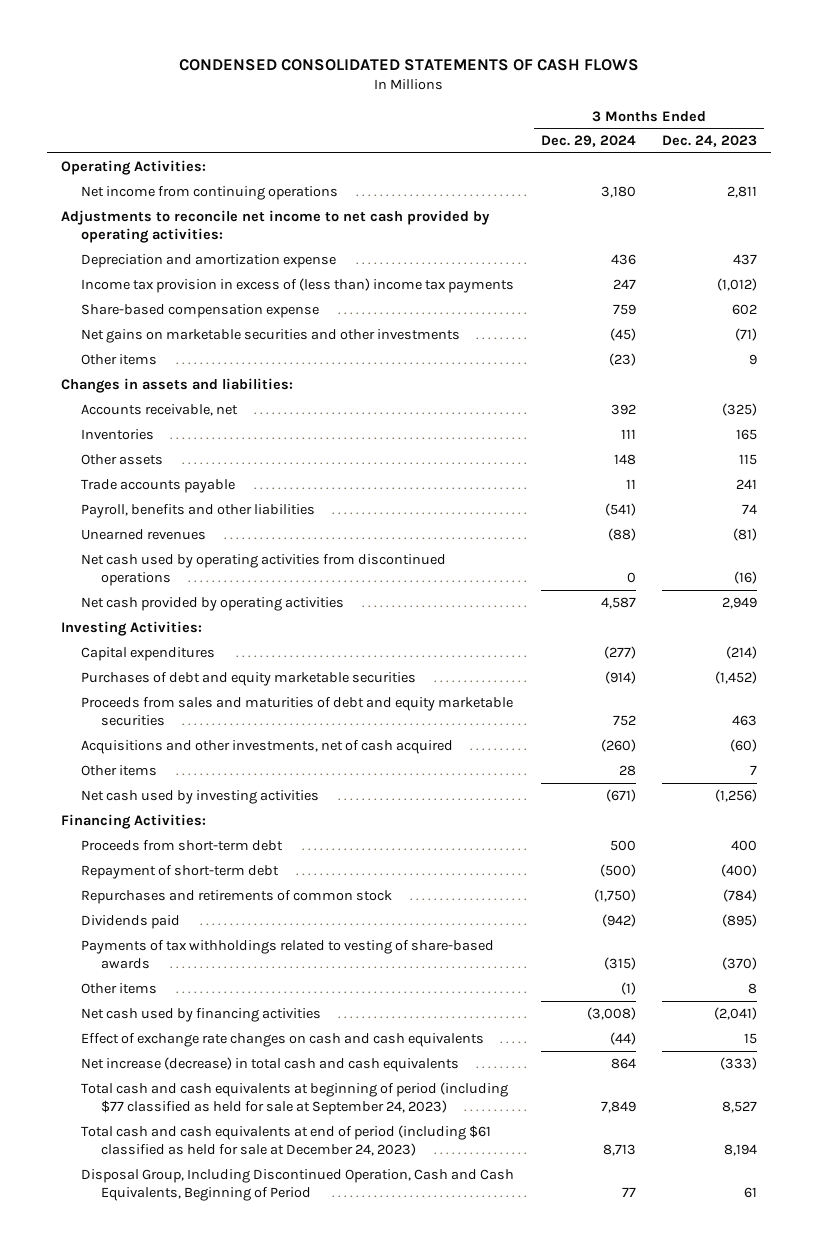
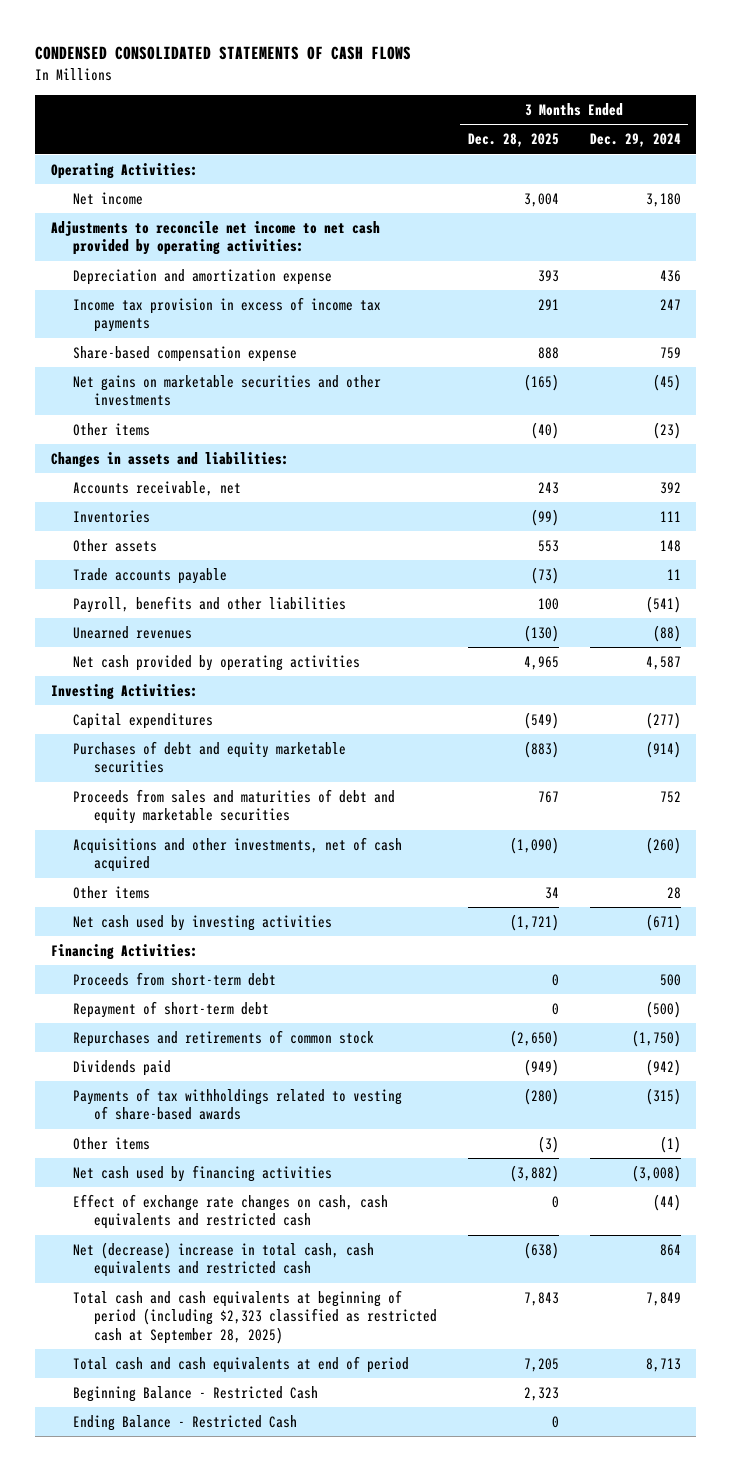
[662,135,758,148] Dec. 24, 2023 -> none
none -> [468,133,560,148] Dec. 28, 2025
[80,185,338,200] Net income from continuing operations -> [72,192,143,206] Net income
[80,277,514,293] Income tax provision in excess of (less than) income tax payments -> [72,297,381,333] Income tax provision in excess of income tax payments
[80,553,446,586] Net cash used by operating activities from discontinued operations -> none
[80,1168,514,1201] Disposal Group, Including Discontinued Operation, Cash and Cash Equivalents, Beginning of Period -> none
[80,1032,484,1047] Effect of exchange rate changes on cash and cash equivalents -> [72,1194,388,1230] Effect of exchange rate changes on cash, cash equivalents and restricted cash
[80,1056,459,1072] Net increase (decrease) in total cash and cash equivalents -> [72,1242,374,1278] Net (decrease) increase in total cash, cash equivalents and restricted cash
[80,1081,508,1115] Total cash and cash equivalents at beginning of period (including $77 classified as held for sale at September 24, 2023) -> [72,1290,438,1344] Total cash and cash equivalents at beginning of period (including $2,323 classified as restricted cash at September 28, 2025)
[80,1124,491,1156] Total cash and cash equivalents at end of period (including $61 classified as held for sale at December 24, 2023) -> [72,1356,409,1374] Total cash and cash equivalents at end of period
none -> [72,1386,318,1403] Beginning Balance - Restricted Cash
none -> [72,1415,297,1432] Ending Balance - Restricted Cash

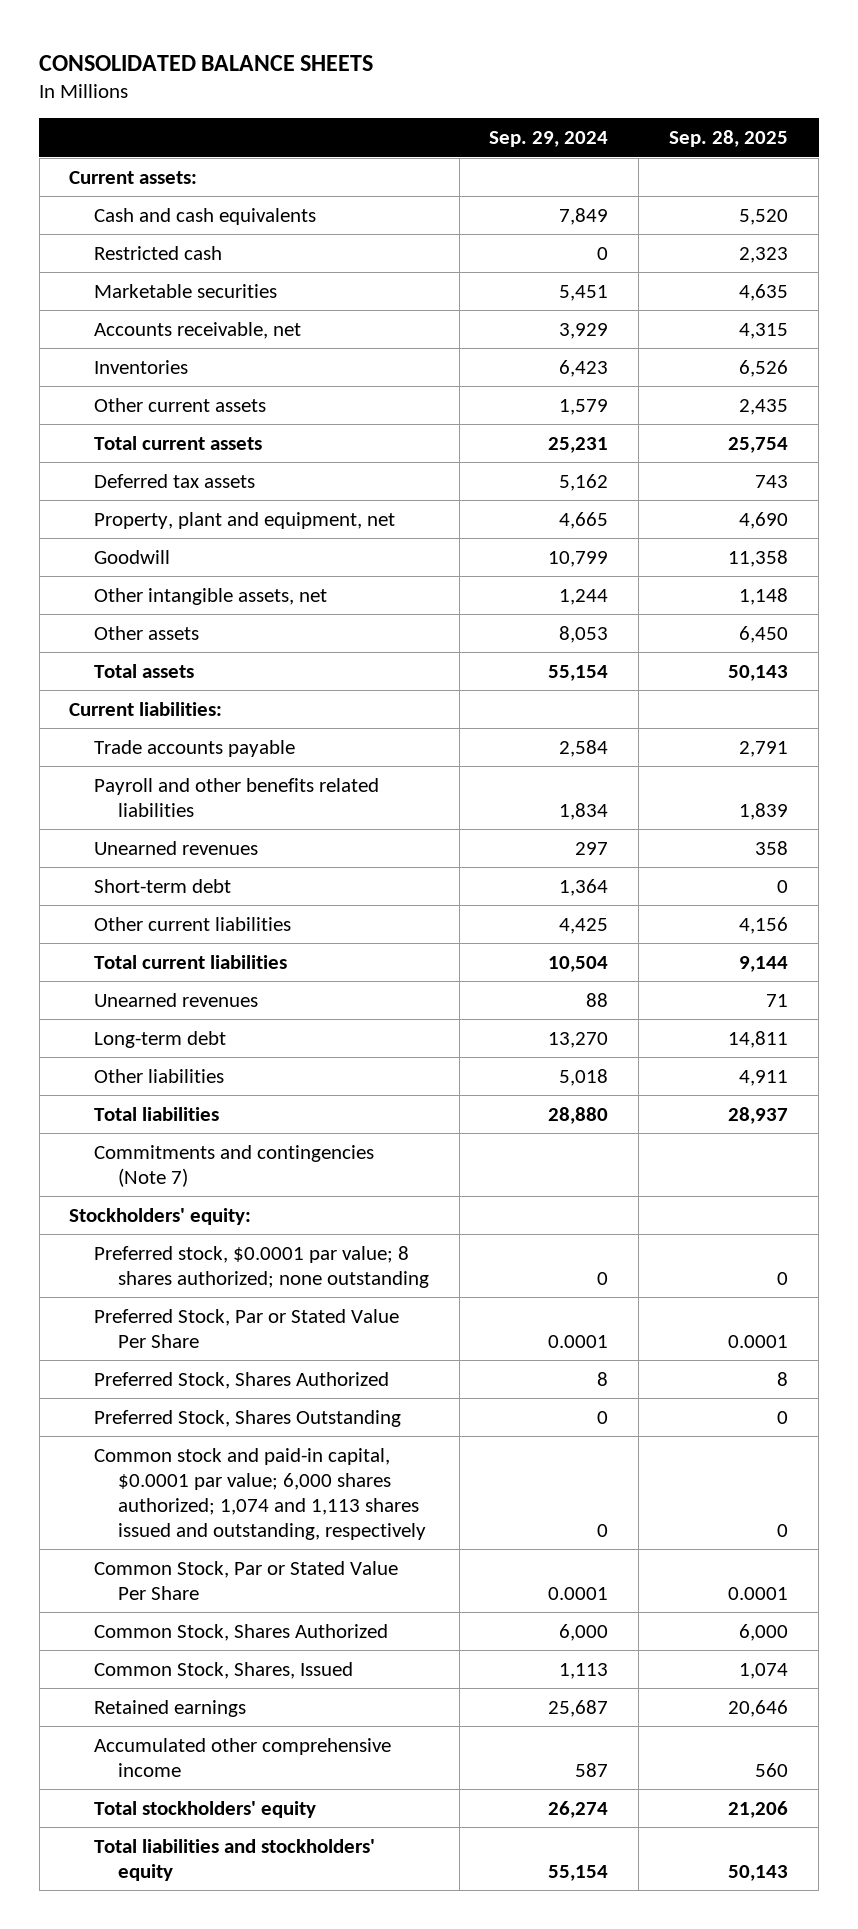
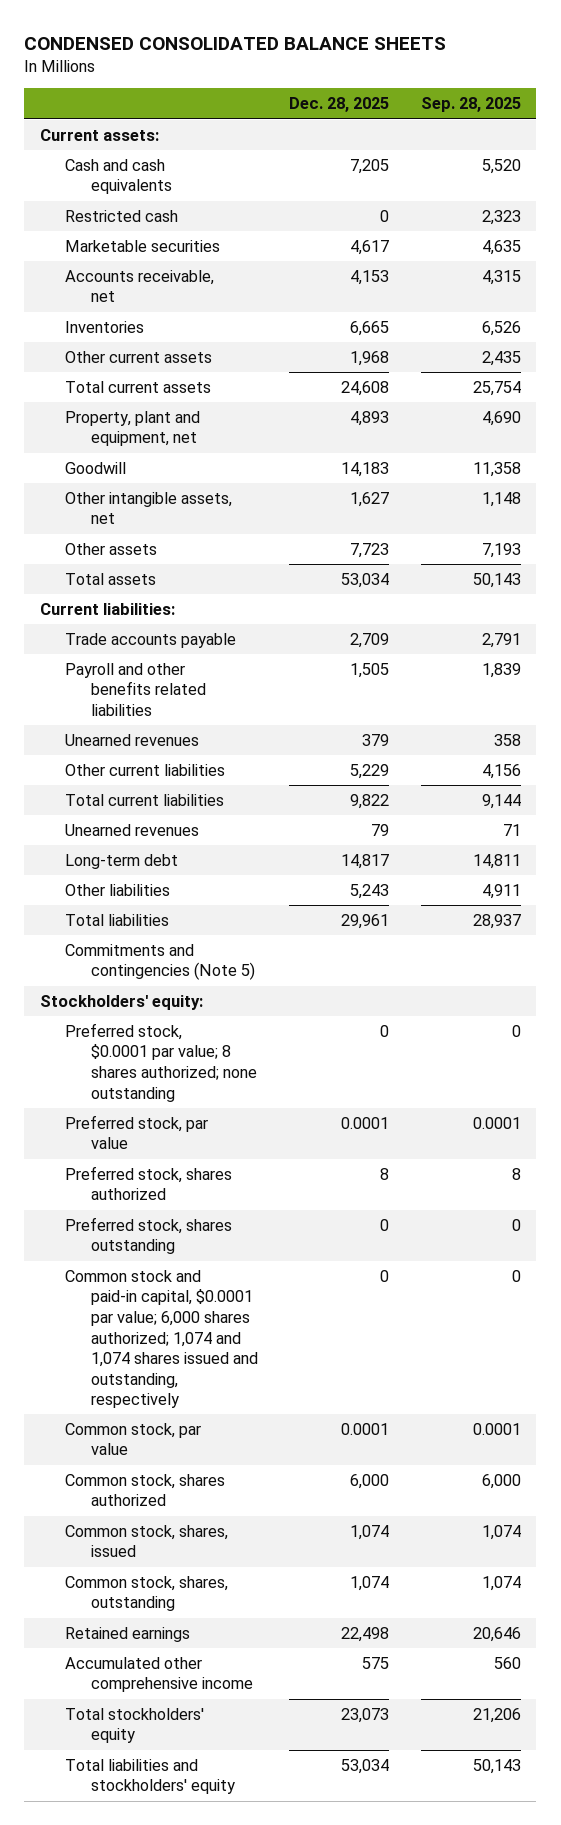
[39,54,374,71] CONSOLIDATED BALANCE SHEETS -> [24,36,447,50] CONDENSED CONSOLIDATED BALANCE SHEETS
[489,131,609,148] Sep. 29, 2024 -> none
none -> [289,97,390,113] Dec. 28, 2025
[93,473,255,488] Deferred tax assets -> none
[739,625,789,643] 6,450 -> [481,542,521,558] 7,193
[93,878,231,893] Short-term debt -> none
[93,1144,374,1187] Commitments and contingencies (Note 7) -> [65,943,255,981] Commitments and contingencies (Note 5)
[93,1308,399,1348] Preferred Stock, Par or Stated Value Per Share -> [65,1114,209,1150] Preferred stock, par value
[93,1371,389,1389] Preferred Stock, Shares Authorized -> [65,1165,233,1201] Preferred stock, shares authorized
[93,1409,401,1427] Preferred Stock, Shares Outstanding -> [65,1216,233,1255] Preferred stock, shares outstanding
[93,1447,426,1540] Common stock and paid-in capital, $0.0001 par value; 6,000 shares authorized; 1,074 and 1,113 shares issued and outstanding, respectively -> [65,1269,258,1409] Common stock and paid-in capital, $0.0001 par value; 6,000 shares authorized; 1,074 and 1,074 shares issued and outstanding, respectively
[93,1560,398,1600] Common Stock, Par or Stated Value Per Share -> [65,1422,202,1456] Common stock, par value
[93,1623,388,1641] Common Stock, Shares Authorized -> [65,1473,226,1507] Common stock, shares authorized
[93,1661,353,1679] Common Stock, Shares, Issued -> [65,1524,229,1558] Common stock, shares, issued
none -> [65,1575,229,1612] Common stock, shares, outstanding

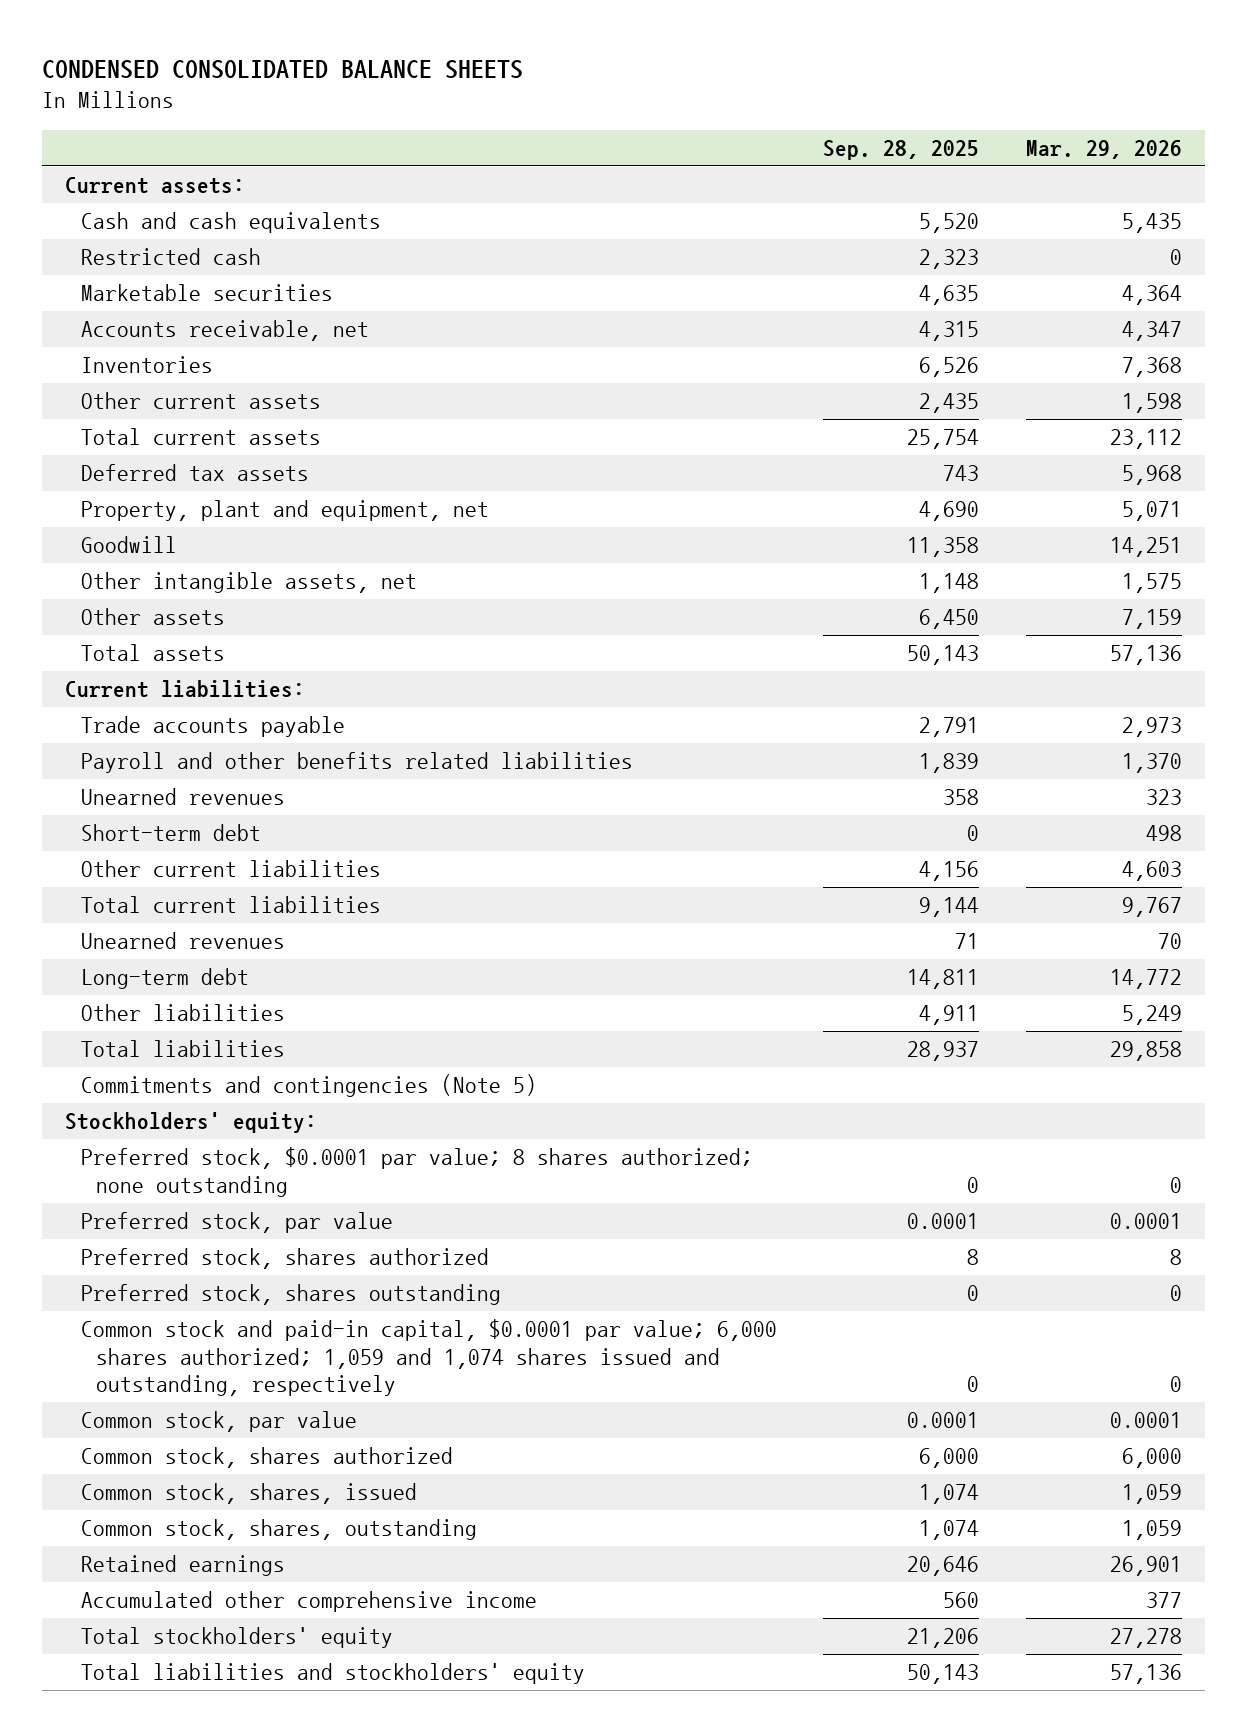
[289,97,390,113] Dec. 28, 2025 -> none
none -> [1025,139,1182,159] Mar. 29, 2026
none -> [80,464,309,482] Deferred tax assets
[481,542,521,558] 7,193 -> [919,609,980,630] 6,450
none -> [80,824,261,842] Short-term debt
[65,1269,258,1409] Common stock and paid-in capital, $0.0001 par value; 6,000 shares authorized; 1,074 and 1,074 shares issued and outstanding, respectively -> [80,1319,777,1397] Common stock and paid-in capital, $0.0001 par value; 6,000 shares authorized; 1,059 and 1,074 shares issued and outstanding, respectively

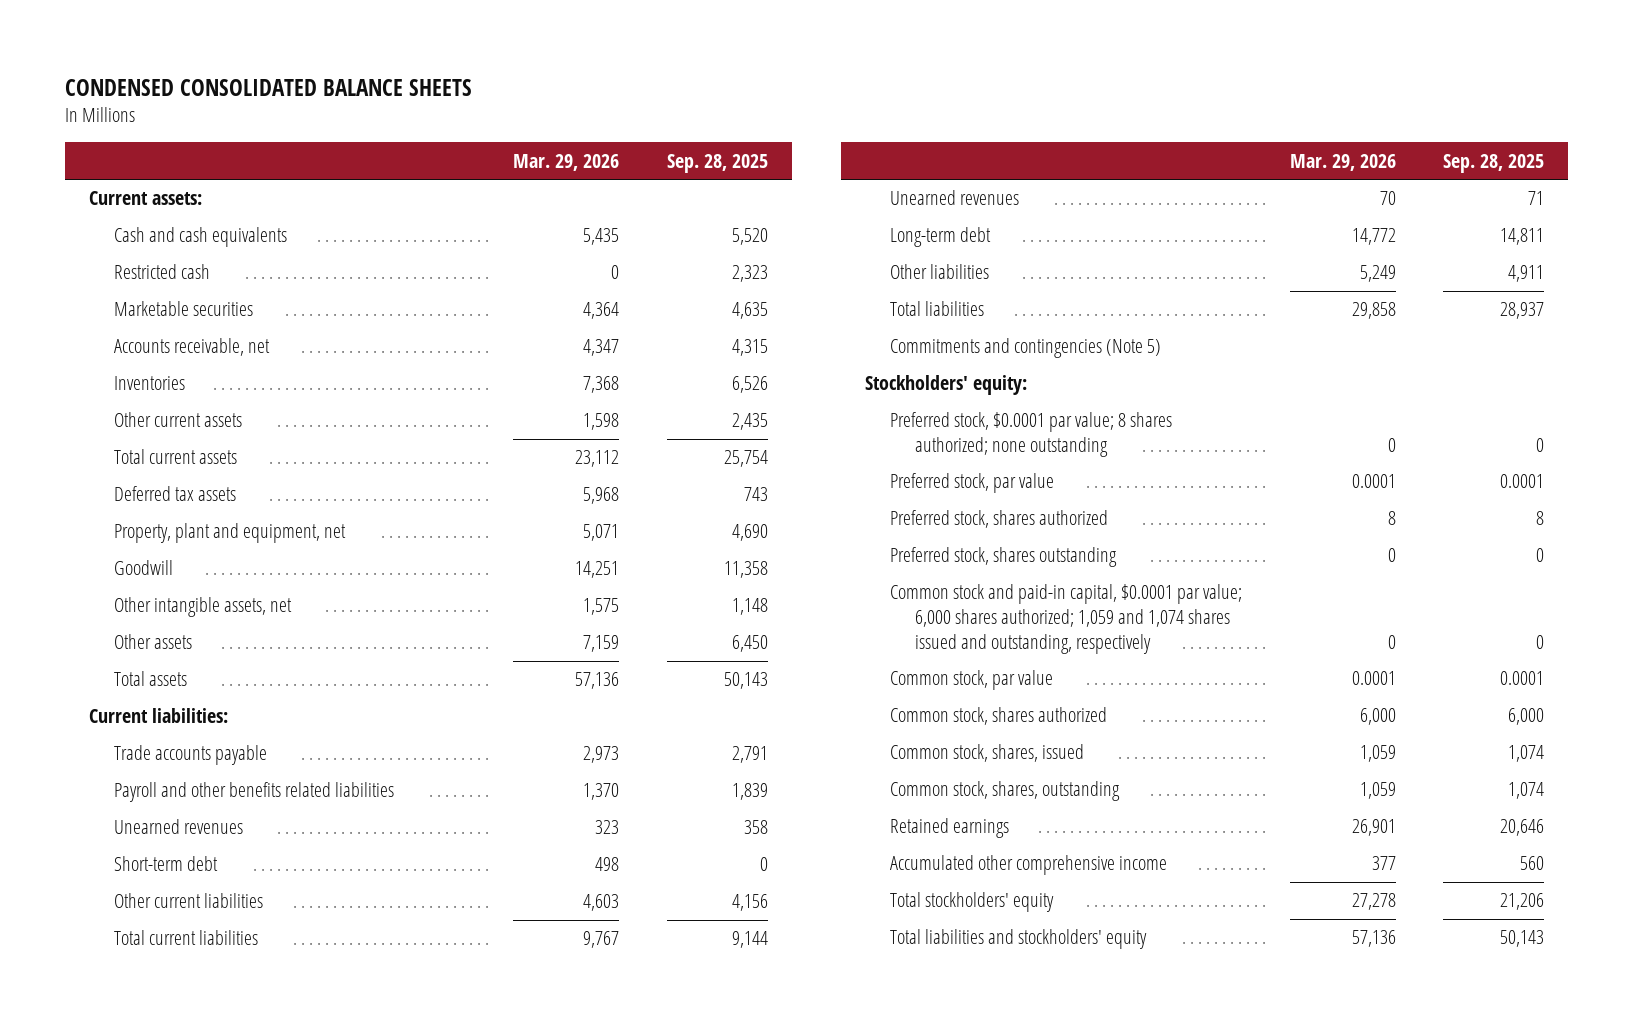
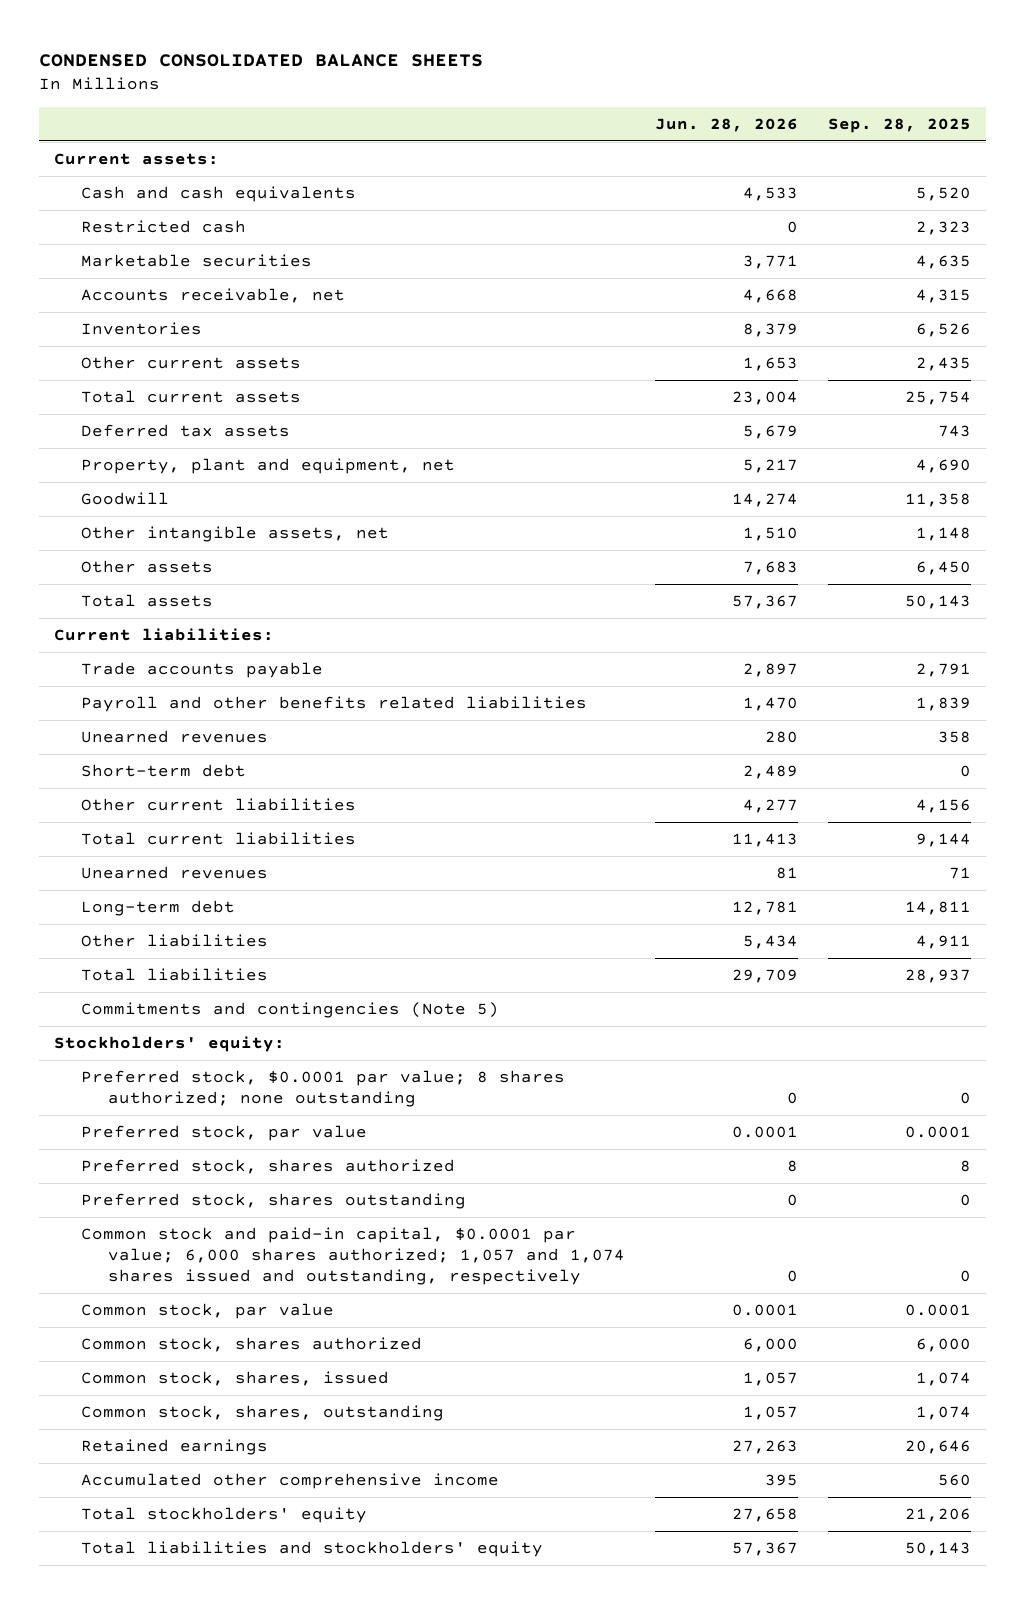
[513,153,620,171] Mar. 29, 2026 -> none
none -> [655,117,799,132] Jun. 28, 2026
[890,584,1243,654] Common stock and paid-in capital, $0.0001 par value; 6,000 shares authorized; 1,059 and 1,074 shares issued and outstanding, respectively -> [81,1227,626,1286] Common stock and paid-in capital, $0.0001 par value; 6,000 shares authorized; 1,057 and 1,074 shares issued and outstanding, respectively

